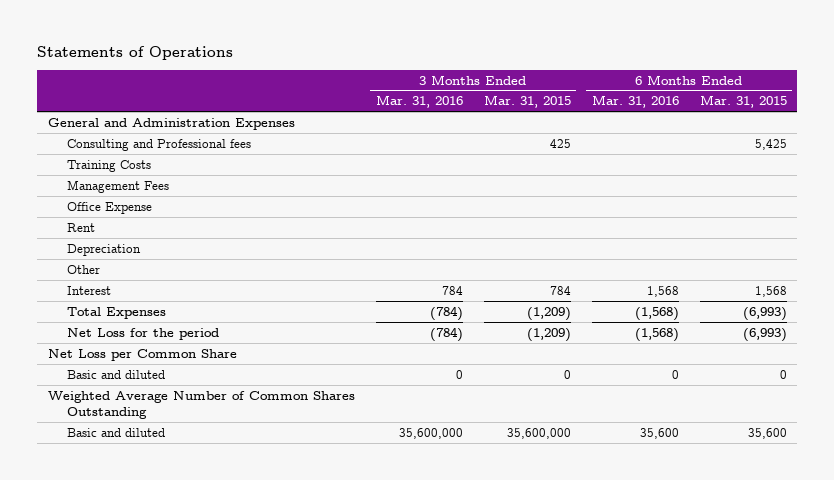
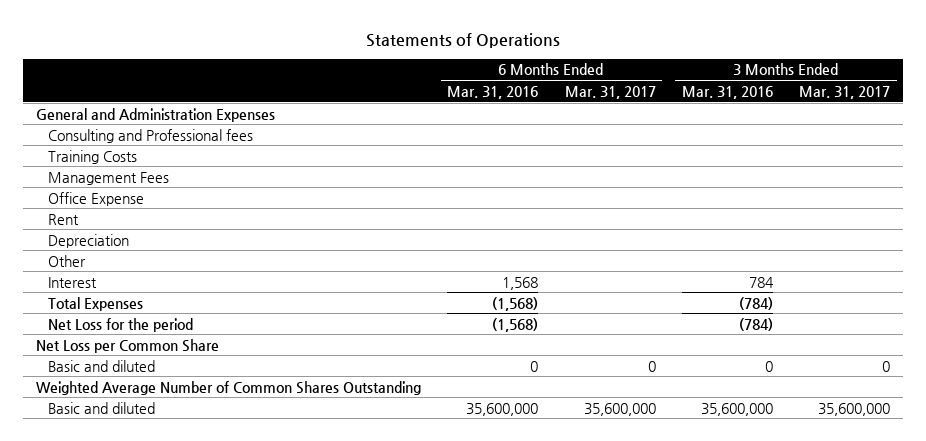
[483,95,571,109] Mar. 31, 2015 -> none
[699,95,787,109] Mar. 31, 2015 -> none
none -> [564,85,656,99] Mar. 31, 2017
none -> [798,85,890,99] Mar. 31, 2017
[639,427,679,439] 35,600 -> [466,402,539,416] 35,600,000

